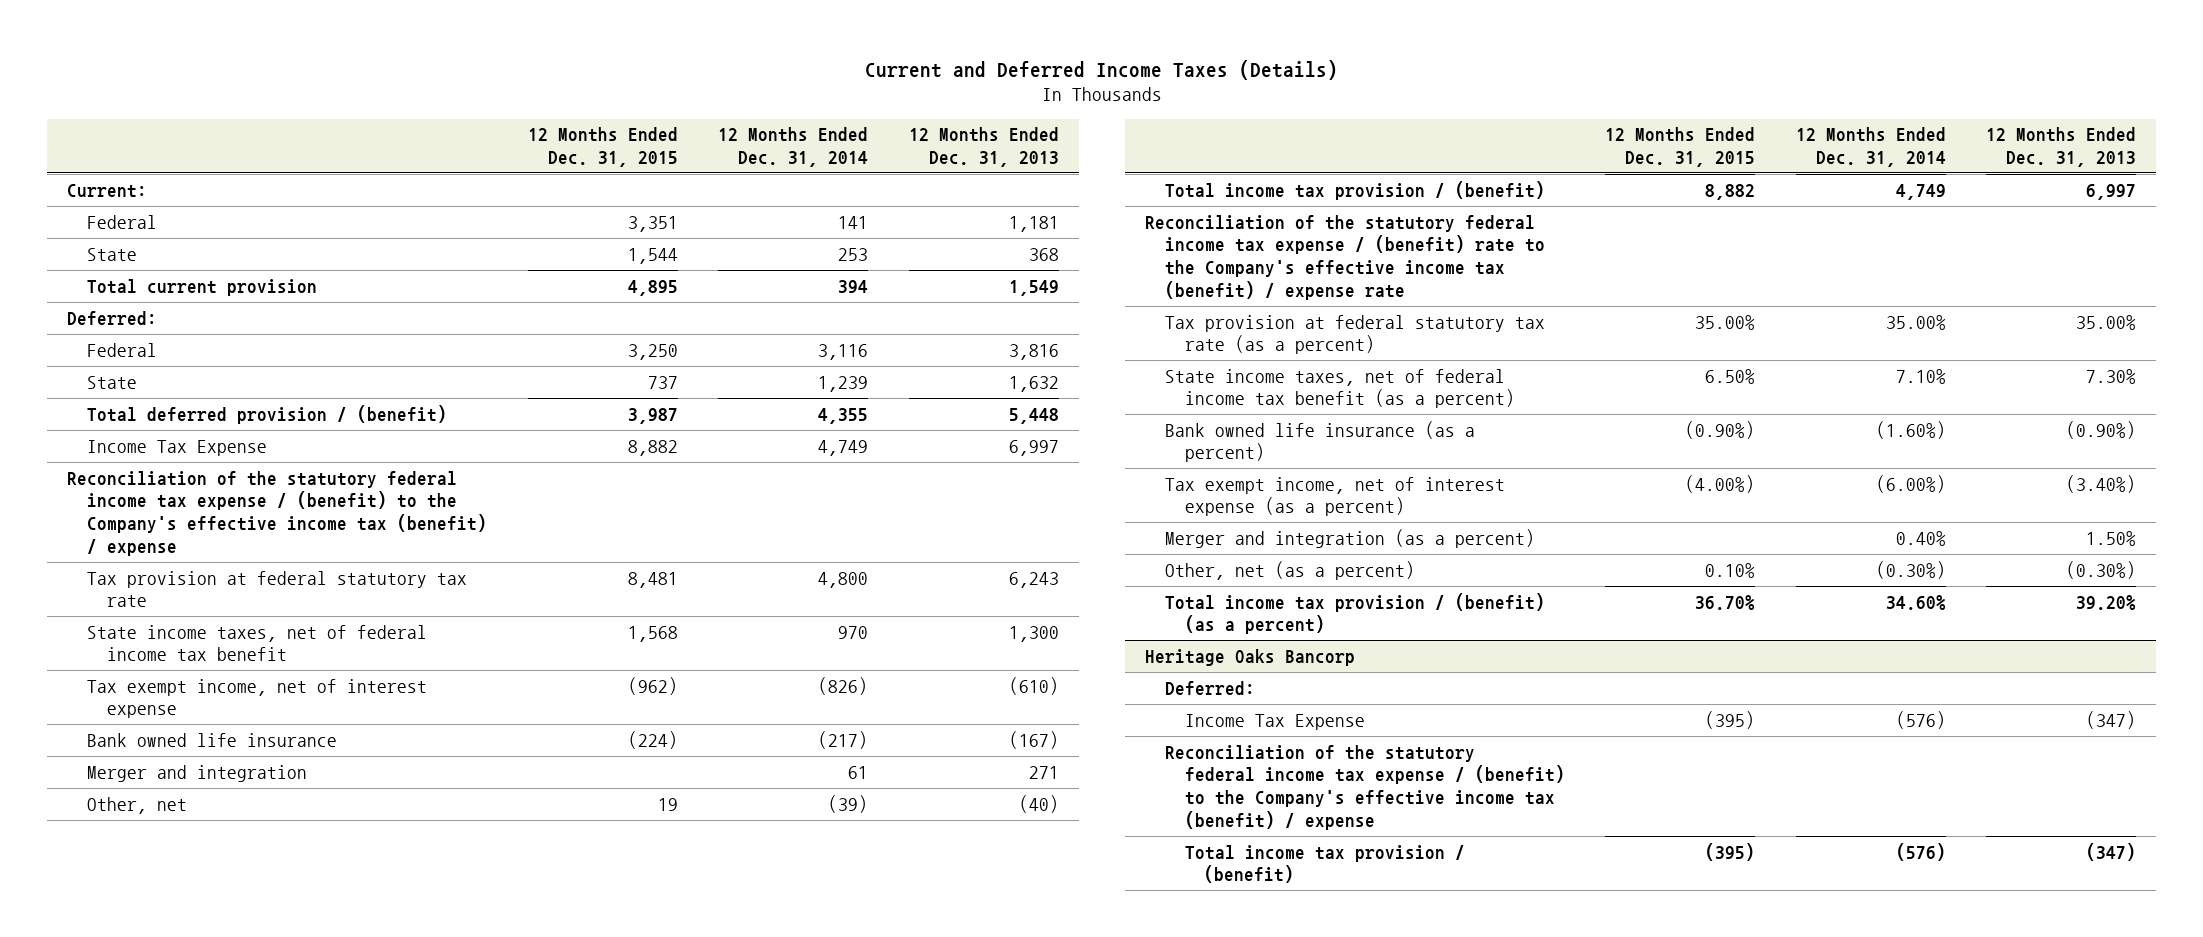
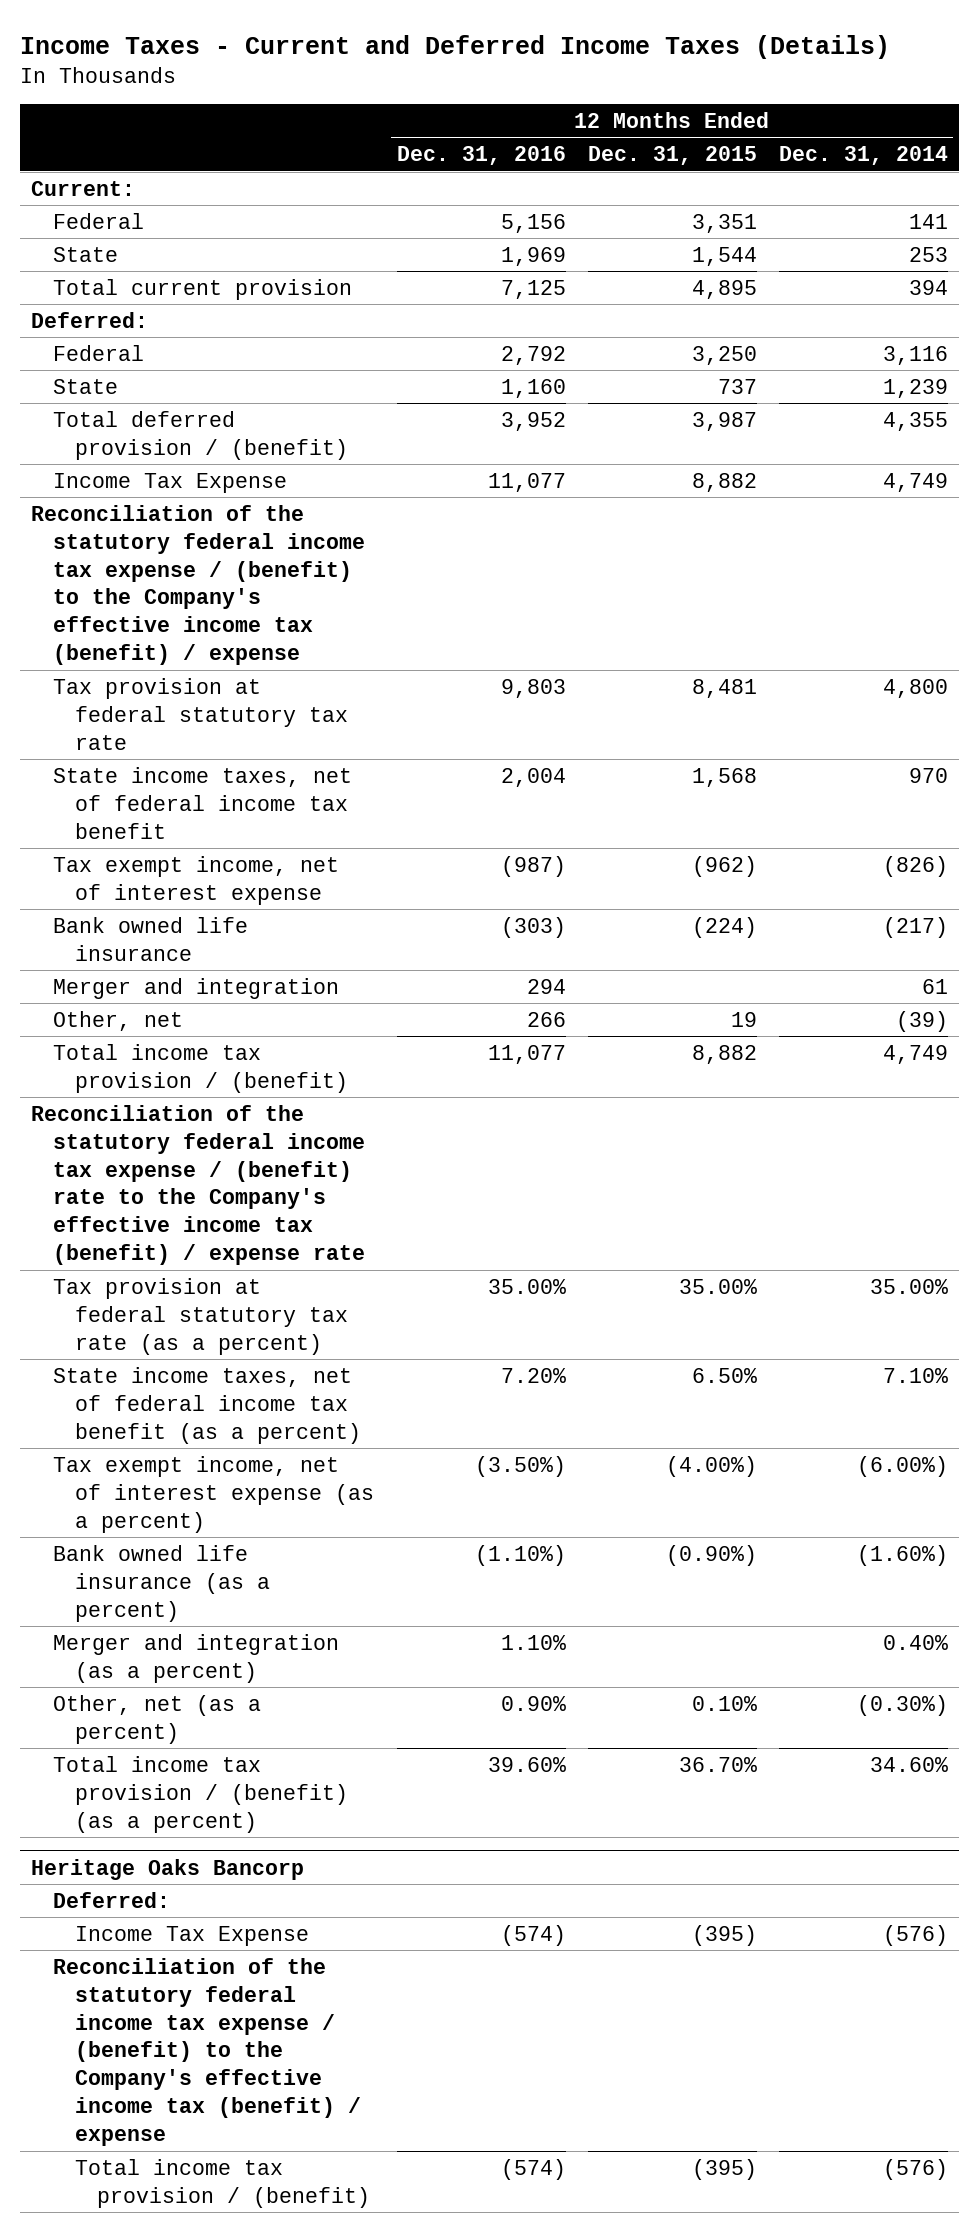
[864,59,1338,80] Current and Deferred Income Taxes (Details) -> [20,34,891,59] Income Taxes - Current and Deferred Income Taxes (Details)
[908,127,1059,167] 12 Months Ended Dec. 31, 2013 -> none
none -> [396,146,566,166] Dec. 31, 2016
[1164,420,1475,463] Bank owned life insurance (as a percent) -> [53,1544,271,1622] Bank owned life insurance (as a percent)

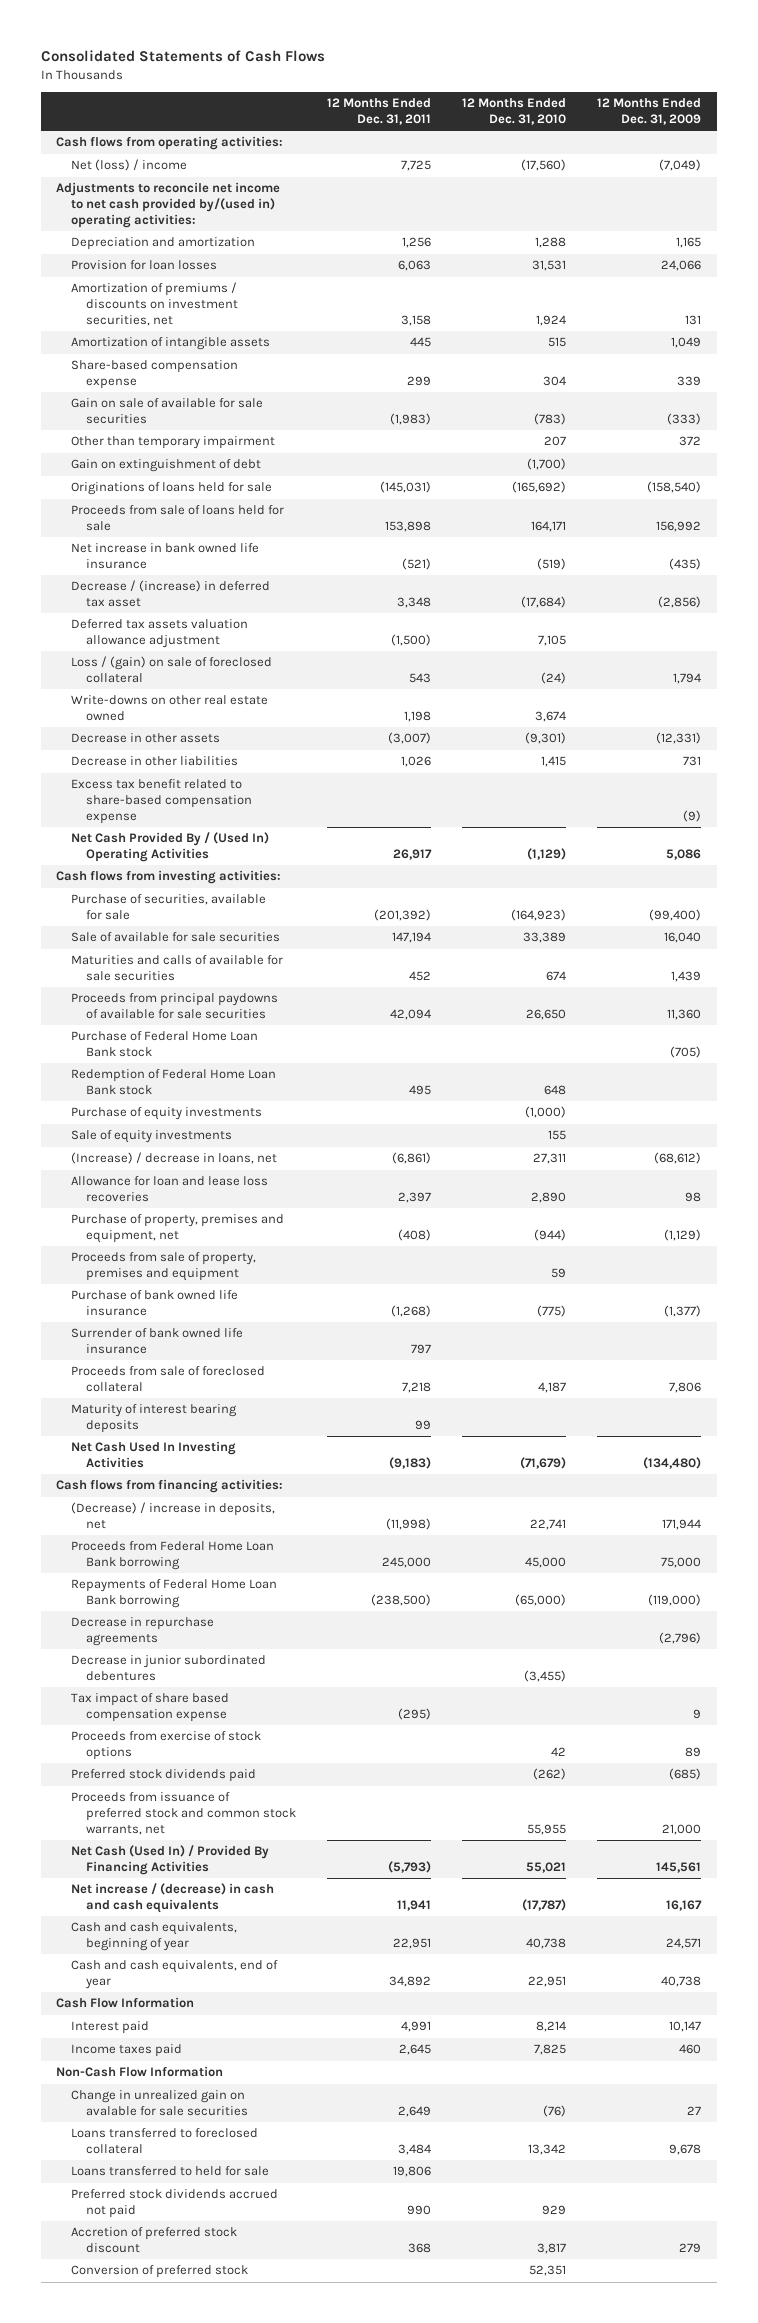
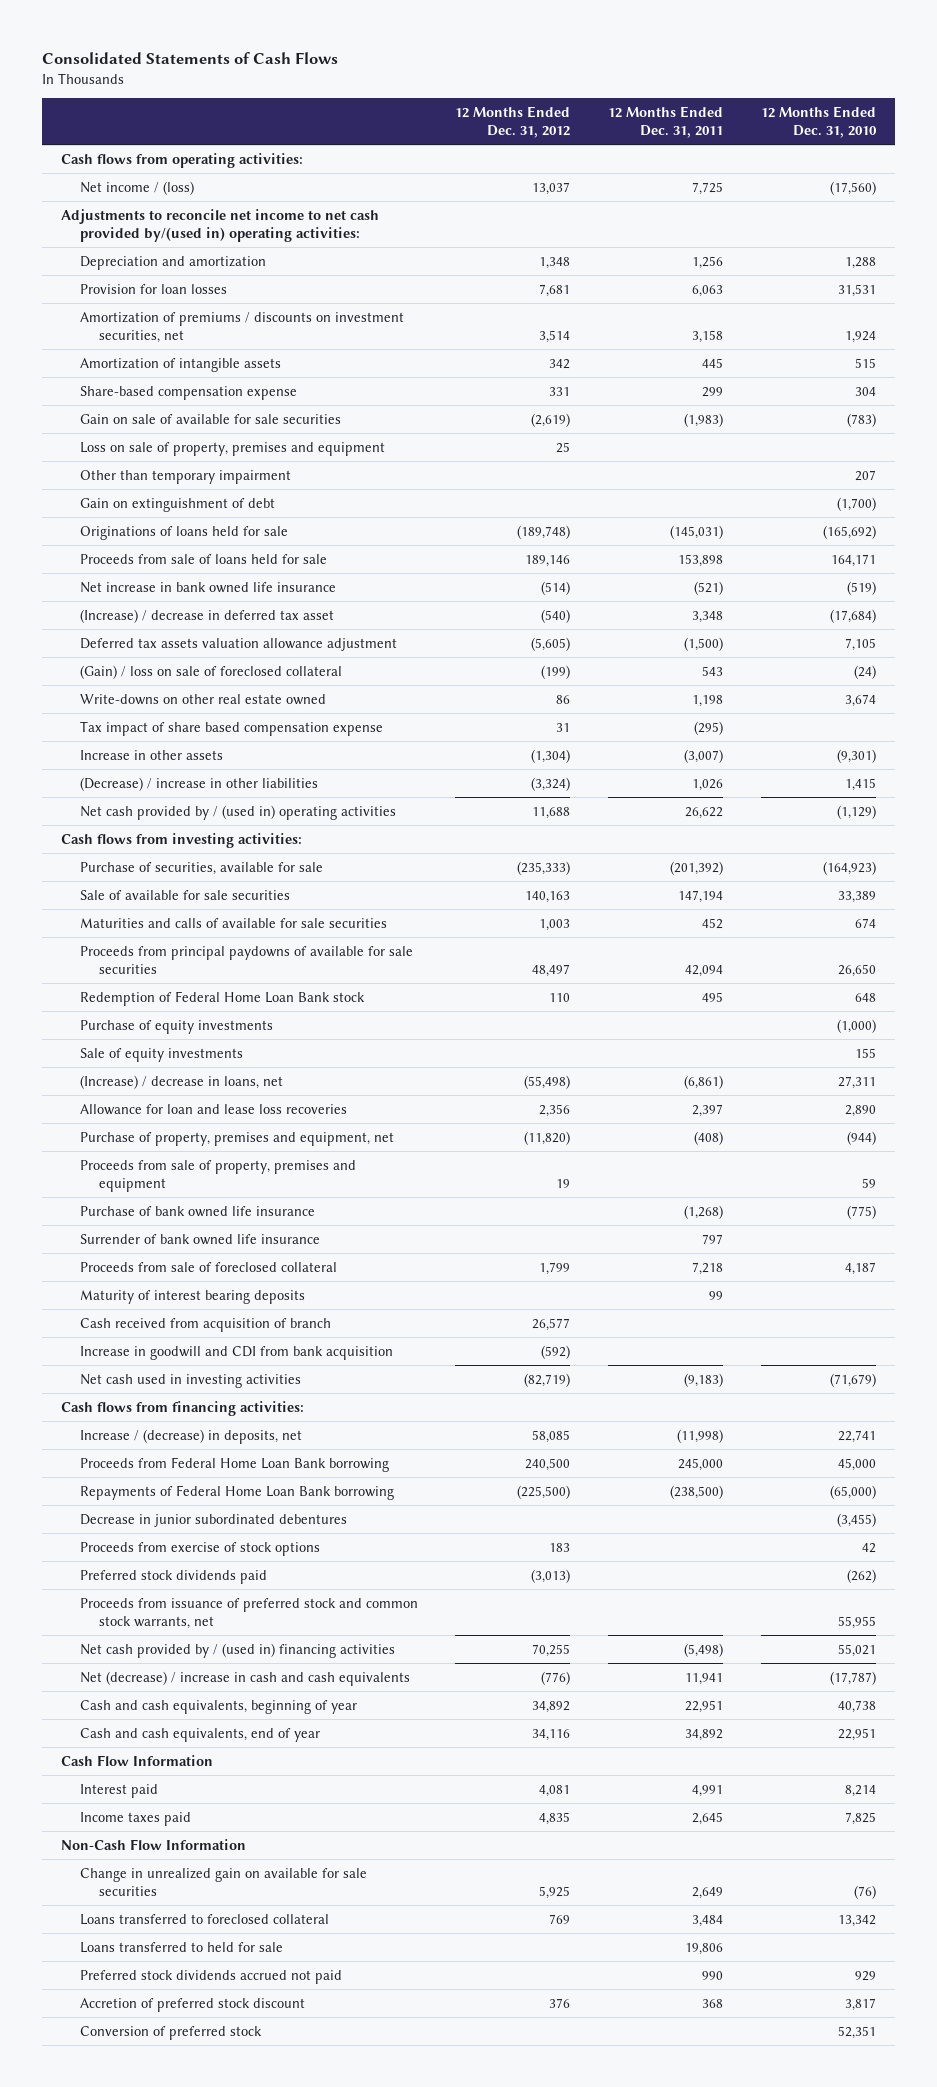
[597,98,702,126] 12 Months Ended Dec. 31, 2009 -> none
none -> [455,105,571,138] 12 Months Ended Dec. 31, 2012
[71,159,188,172] Net (loss) / income -> [79,180,194,195] Net income / (loss)
none -> [79,441,385,456] Loss on sale of property, premises and equipment
[71,580,271,608] Decrease / (increase) in deferred tax asset -> [79,608,334,623] (Increase) / decrease in deferred tax asset
[71,656,273,684] Loss / (gain) on sale of foreclosed collateral -> [79,664,342,679] (Gain) / loss on sale of foreclosed collateral
[71,779,252,824] Excess tax benefit related to share-based compensation expense -> none
[71,1693,230,1723] Tax impact of share based compensation expense -> [79,720,383,736] Tax impact of share based compensation expense
[71,733,221,744] Decrease in other assets -> [79,749,223,760] Increase in other assets
[71,756,239,767] Decrease in other liabilities -> [79,776,318,791] (Decrease) / increase in other liabilities
[71,832,270,863] Net Cash Provided By / (Used In) Operating Activities -> [79,804,396,820] Net cash provided by / (used in) operating activities
[393,849,433,861] 26,917 -> [685,806,724,819] 26,622
[71,1031,259,1058] Purchase of Federal Home Loan Bank stock -> none
none -> [79,1317,331,1332] Cash received from acquisition of branch
none -> [79,1345,393,1360] Increase in goodwill and CDI from bank acquisition
[71,1441,237,1469] Net Cash Used In Investing Activities -> [79,1373,301,1388] Net cash used in investing activities
[71,1502,276,1530] (Decrease) / increase in deposits, net -> [79,1428,302,1444] Increase / (decrease) in deposits, net
[71,1617,215,1647] Decrease in repurchase agreements -> none
[71,1845,270,1876] Net Cash (Used In) / Provided By Financing Activities -> [79,1642,395,1658] Net cash provided by / (used in) financing activities
[388,1861,432,1874] (5,793) -> [684,1642,724,1657] (5,498)
[71,1883,275,1914] Net increase / (decrease) in cash and cash equivalents -> [79,1670,410,1686] Net (decrease) / increase in cash and cash equivalents
[71,2090,248,2117] Change in unrealized gain on avalable for sale securities -> [79,1867,367,1896] Change in unrealized gain on available for sale securities

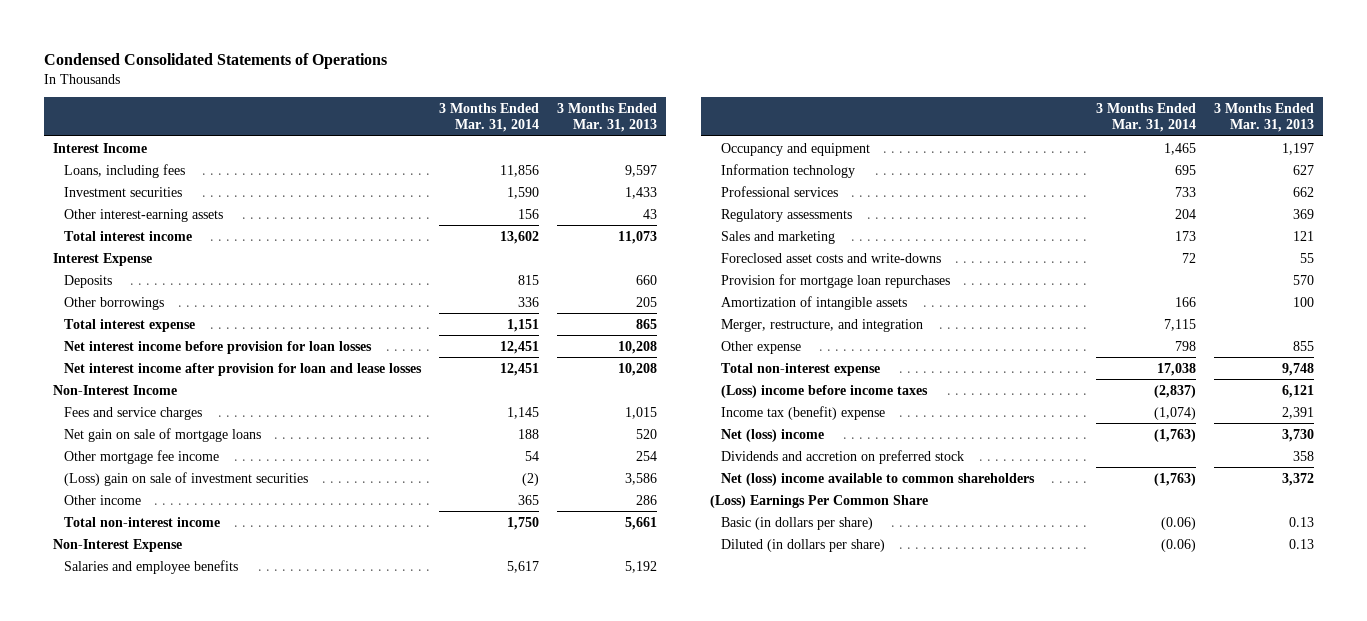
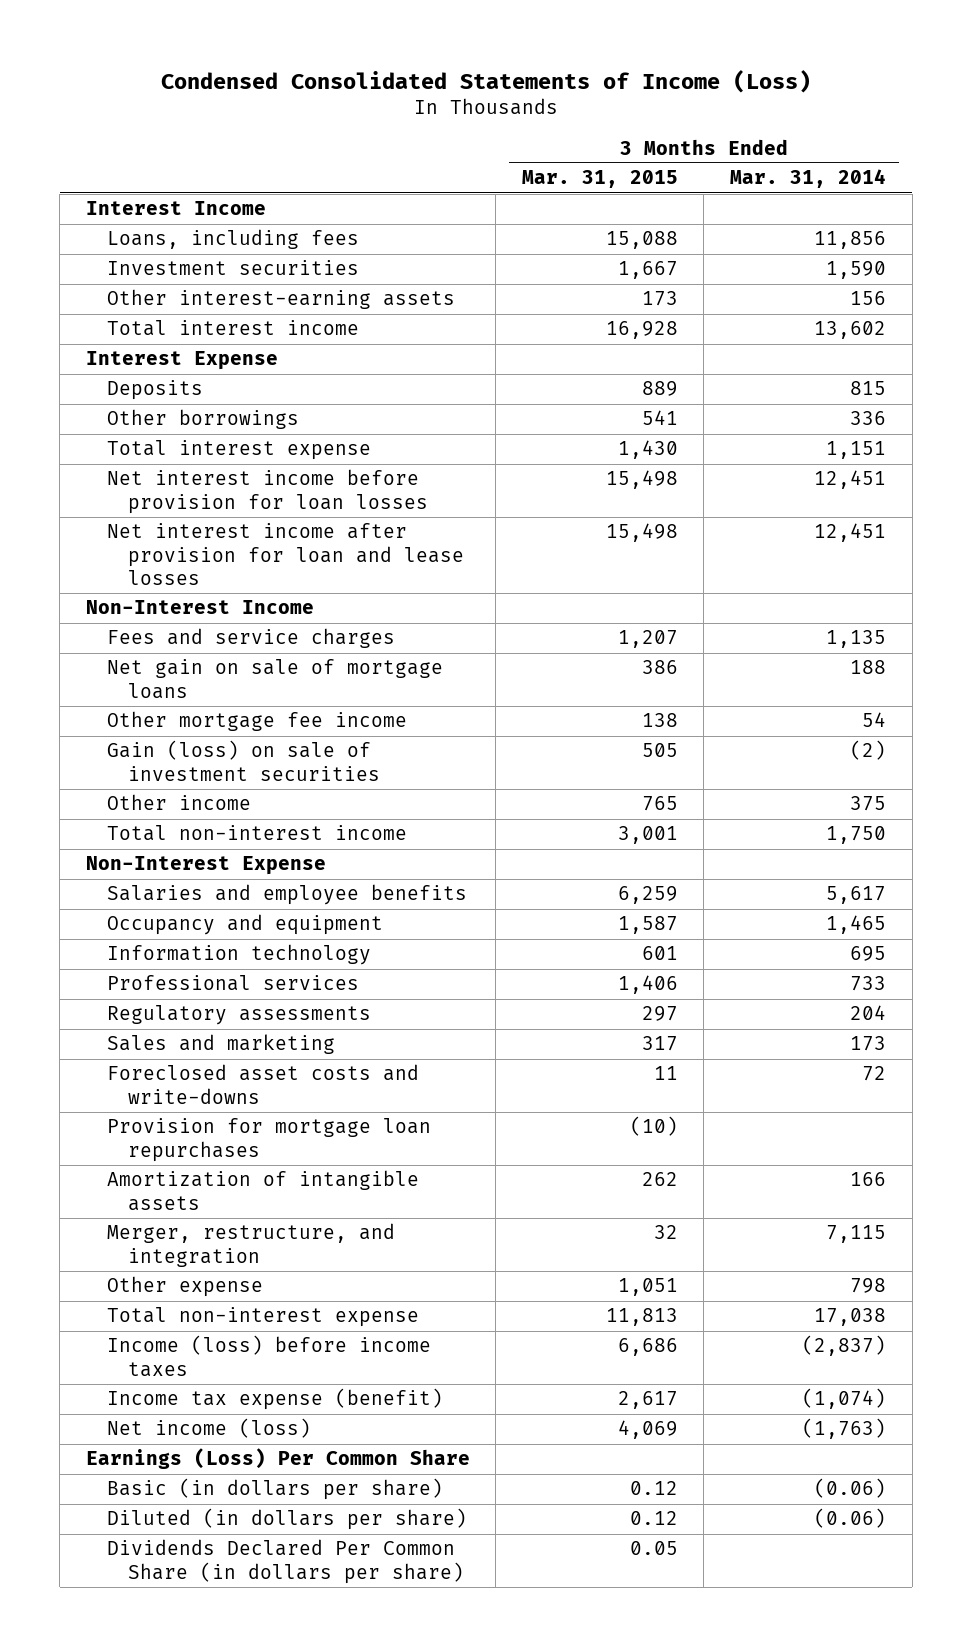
[43,52,387,69] Condensed Consolidated Statements of Operations -> [160,69,811,93] Condensed Consolidated Statements of Income (Loss)
[557,103,658,132] 3 Months Ended Mar. 31, 2013 -> none
none -> [521,170,678,189] Mar. 31, 2015
[506,406,539,419] 1,145 -> [826,630,887,649] 1,135
[63,471,308,486] (Loss) gain on sale of investment securities -> [106,740,381,781] Gain (loss) on sale of investment securities
[517,494,539,505] 365 -> [850,796,887,812] 375
[720,449,964,464] Dividends and accretion on preferred stock -> none
[720,472,1035,486] Net (loss) income available to common shareholders -> none
[720,384,928,398] (Loss) income before income taxes -> [106,1335,431,1377] Income (loss) before income taxes
[720,405,885,420] Income tax (benefit) expense -> [106,1388,443,1411] Income tax expense (benefit)
[720,428,824,442] Net (loss) income -> [106,1418,311,1439] Net income (loss)
[709,494,928,508] (Loss) Earnings Per Common Share -> [85,1448,470,1470] Earnings (Loss) Per Common Share
none -> [106,1539,465,1584] Dividends Declared Per Common Share (in dollars per share)

